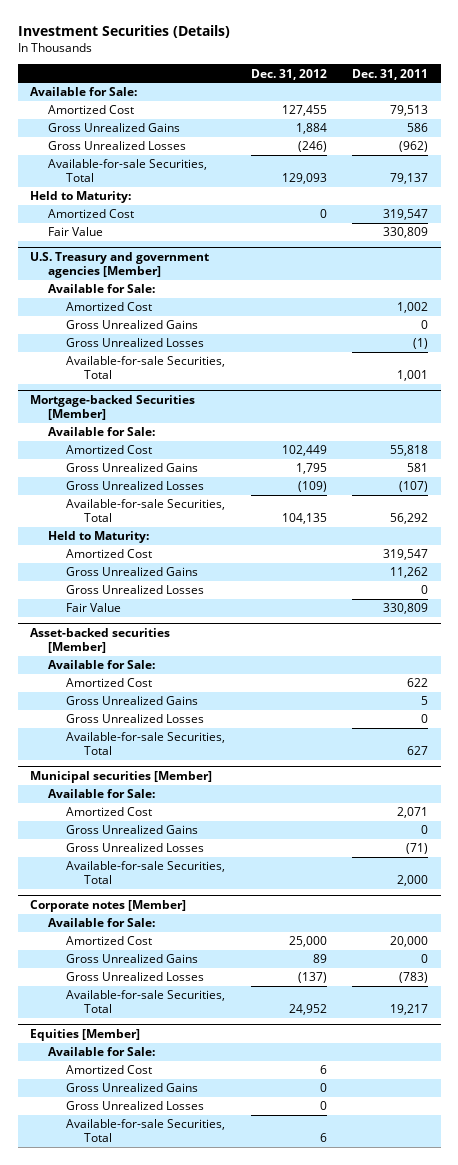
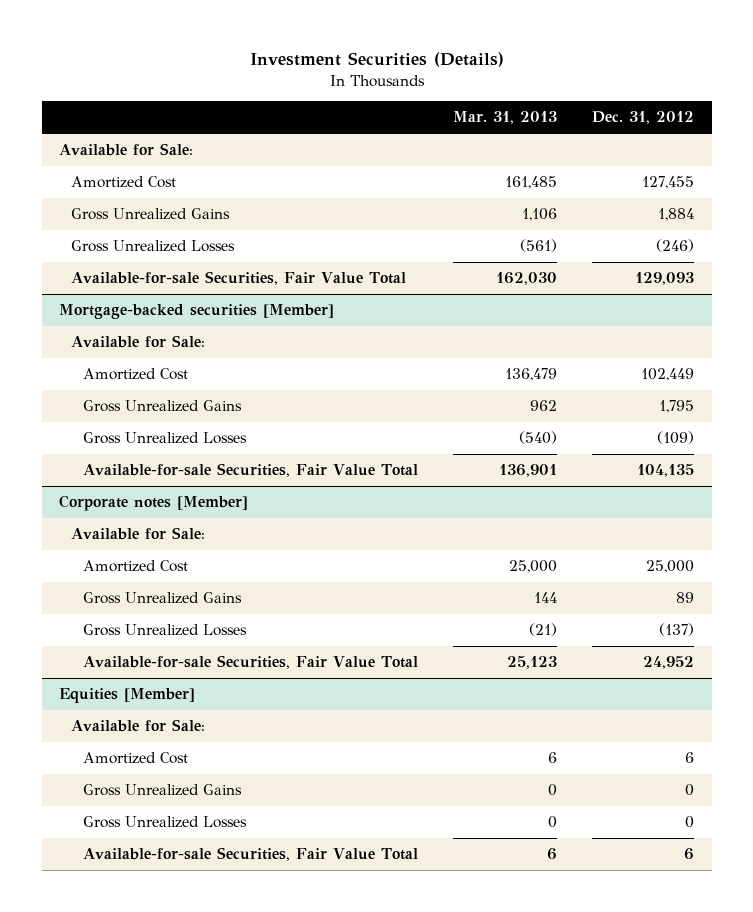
[352,68,429,80] Dec. 31, 2011 -> none
none -> [452,111,557,125] Mar. 31, 2013
[30,191,132,204] Held to Maturity: -> none
[48,209,135,219] Amortized Cost -> none
[48,227,104,237] Fair Value -> none
[30,252,210,278] U.S. Treasury and government agencies [Member] -> none
[48,284,156,294] Available for Sale: -> none
[66,302,153,312] Amortized Cost -> none
[66,320,199,330] Gross Unrealized Gains -> none
[66,338,205,348] Gross Unrealized Losses -> none
[66,356,226,380] Available-for-sale Securities, Total -> none
[48,159,208,183] Available-for-sale Securities, Total -> [70,271,406,286] Available-for-sale Securities, Fair Value Total
[30,395,196,420] Mortgage-backed Securities [Member] -> [59,304,335,320] Mortgage-backed securities [Member]
[48,531,150,544] Held to Maturity: -> none
[66,549,153,559] Amortized Cost -> none
[66,567,199,577] Gross Unrealized Gains -> none
[66,585,205,595] Gross Unrealized Losses -> none
[66,603,122,613] Fair Value -> none
[30,628,171,653] Asset-backed securities [Member] -> none
[48,660,156,670] Available for Sale: -> none
[66,678,153,688] Amortized Cost -> none
[66,696,199,706] Gross Unrealized Gains -> none
[66,714,205,724] Gross Unrealized Losses -> none
[66,732,226,756] Available-for-sale Securities, Total -> none
[30,771,213,784] Municipal securities [Member] -> none
[48,789,156,799] Available for Sale: -> none
[66,807,153,817] Amortized Cost -> none
[66,825,199,835] Gross Unrealized Gains -> none
[66,843,205,853] Gross Unrealized Losses -> none
[66,861,226,885] Available-for-sale Securities, Total -> none
[66,499,226,523] Available-for-sale Securities, Total -> [82,463,418,478] Available-for-sale Securities, Fair Value Total
[66,990,226,1014] Available-for-sale Securities, Total -> [82,655,418,670] Available-for-sale Securities, Fair Value Total
[66,1119,226,1143] Available-for-sale Securities, Total -> [82,847,418,862] Available-for-sale Securities, Fair Value Total

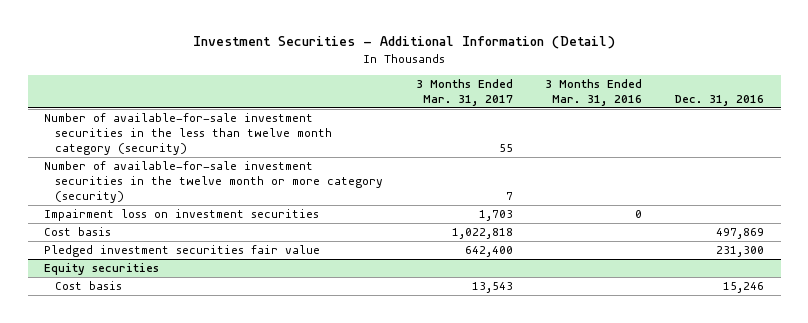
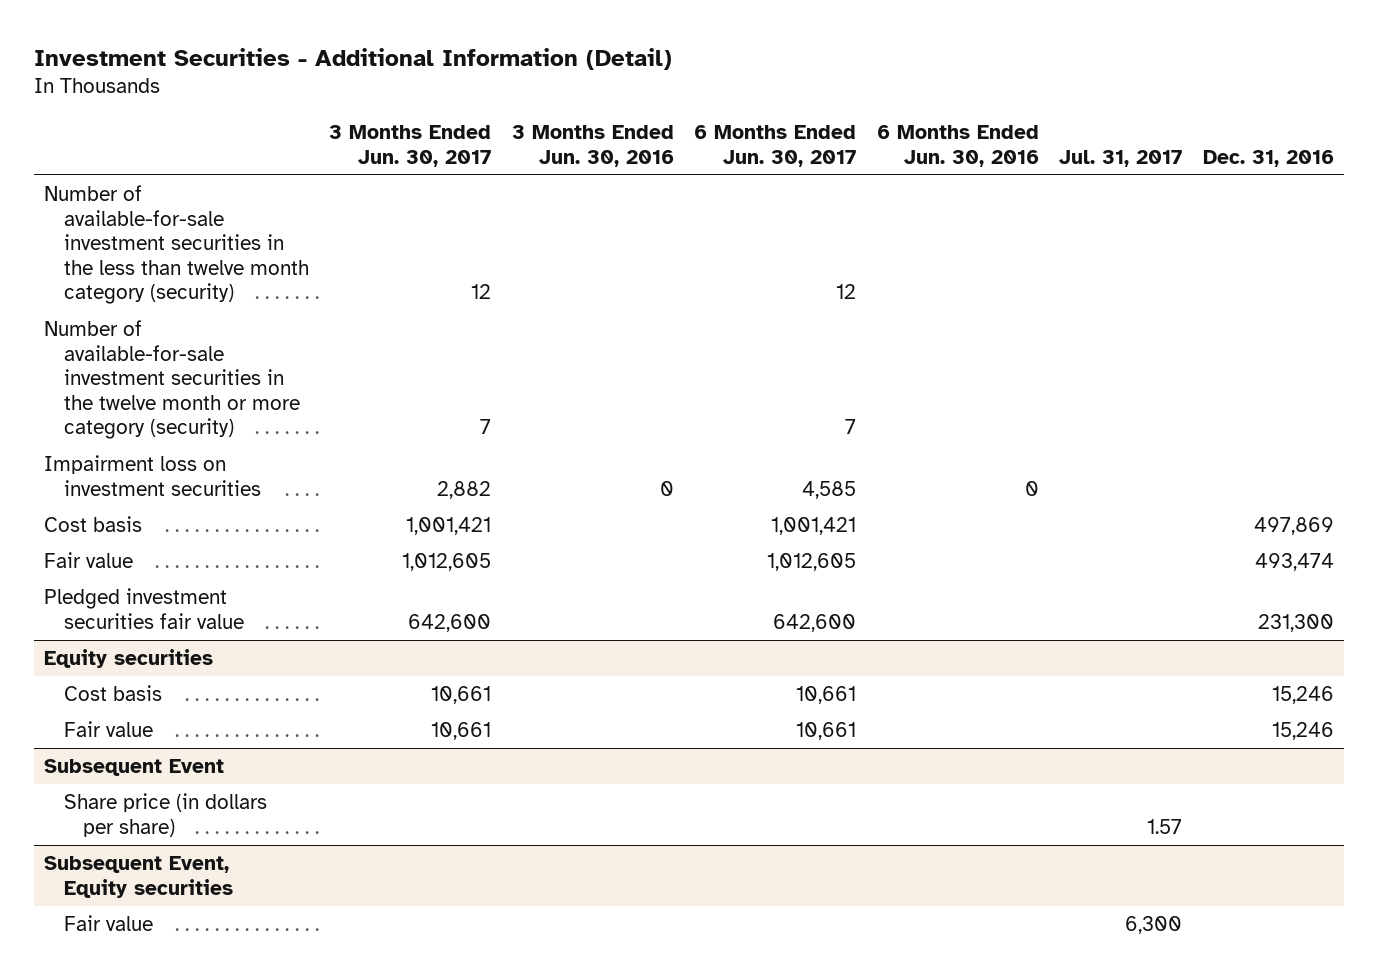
[415,78,513,106] 3 Months Ended Mar. 31, 2017 -> none
[545,78,643,106] 3 Months Ended Mar. 31, 2016 -> none
none -> [329,125,492,167] 3 Months Ended Jun. 30, 2017
none -> [511,125,674,167] 3 Months Ended Jun. 30, 2016
none -> [694,125,857,167] 6 Months Ended Jun. 30, 2017
none -> [876,125,1039,167] 6 Months Ended Jun. 30, 2016
none -> [1059,149,1183,167] Jul. 31, 2017
none -> [44,552,134,569] Fair value
none -> [63,721,153,738] Fair value
none -> [44,759,225,777] Subsequent Event
none -> [63,793,267,837] Share price (in dollars per share)
none -> [44,856,233,898] Subsequent Event, Equity securities
none -> [63,915,153,932] Fair value

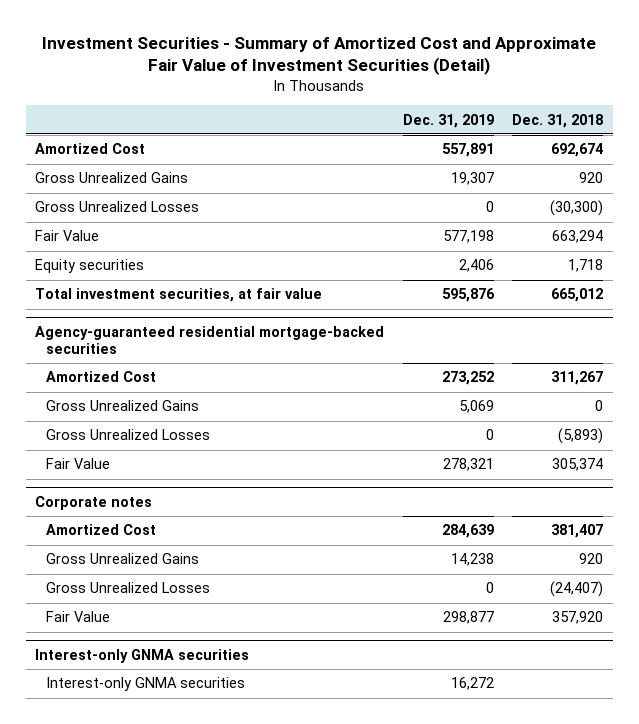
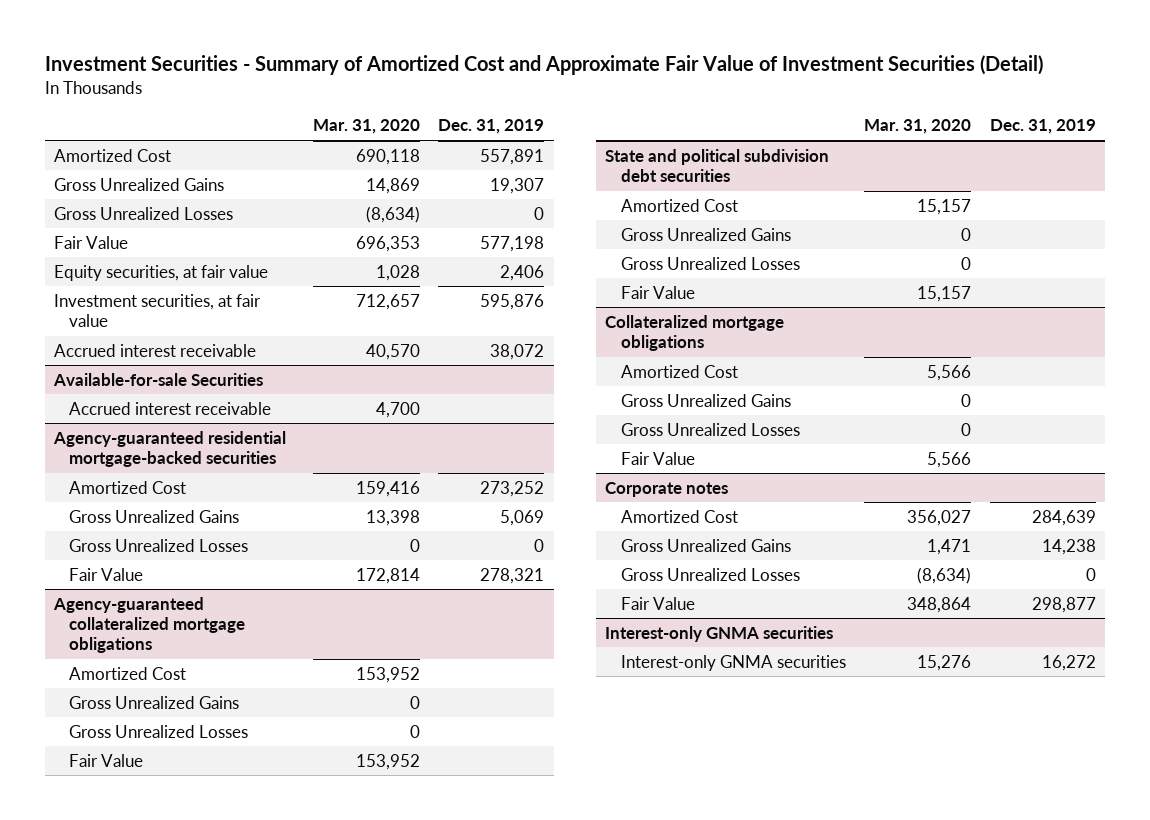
[512,113,604,128] Dec. 31, 2018 -> none
none -> [312,119,420,135] Mar. 31, 2020
[35,259,145,274] Equity securities -> [53,264,268,281] Equity securities, at fair value
[35,288,323,303] Total investment securities, at fair value -> [53,293,261,327] Investment securities, at fair value
none -> [53,343,256,357] Accrued interest receivable
none -> [52,372,263,386] Available-for-sale Securities
none -> [69,401,272,415] Accrued interest receivable
none -> [52,596,246,653] Agency-guaranteed collateralized mortgage obligations
none -> [69,666,187,680] Amortized Cost
none -> [69,695,240,709] Gross Unrealized Gains
none -> [69,724,249,738] Gross Unrealized Losses
none -> [69,753,144,767] Fair Value
none -> [605,148,830,182] State and political subdivision debt securities
none -> [620,198,738,212] Amortized Cost
none -> [620,227,791,241] Gross Unrealized Gains
none -> [620,256,800,270] Gross Unrealized Losses
none -> [620,285,695,299] Fair Value
none -> [605,314,785,351] Collateralized mortgage obligations
none -> [620,364,738,378] Amortized Cost
none -> [620,393,791,407] Gross Unrealized Gains
none -> [620,422,800,436] Gross Unrealized Losses
none -> [620,451,695,465] Fair Value

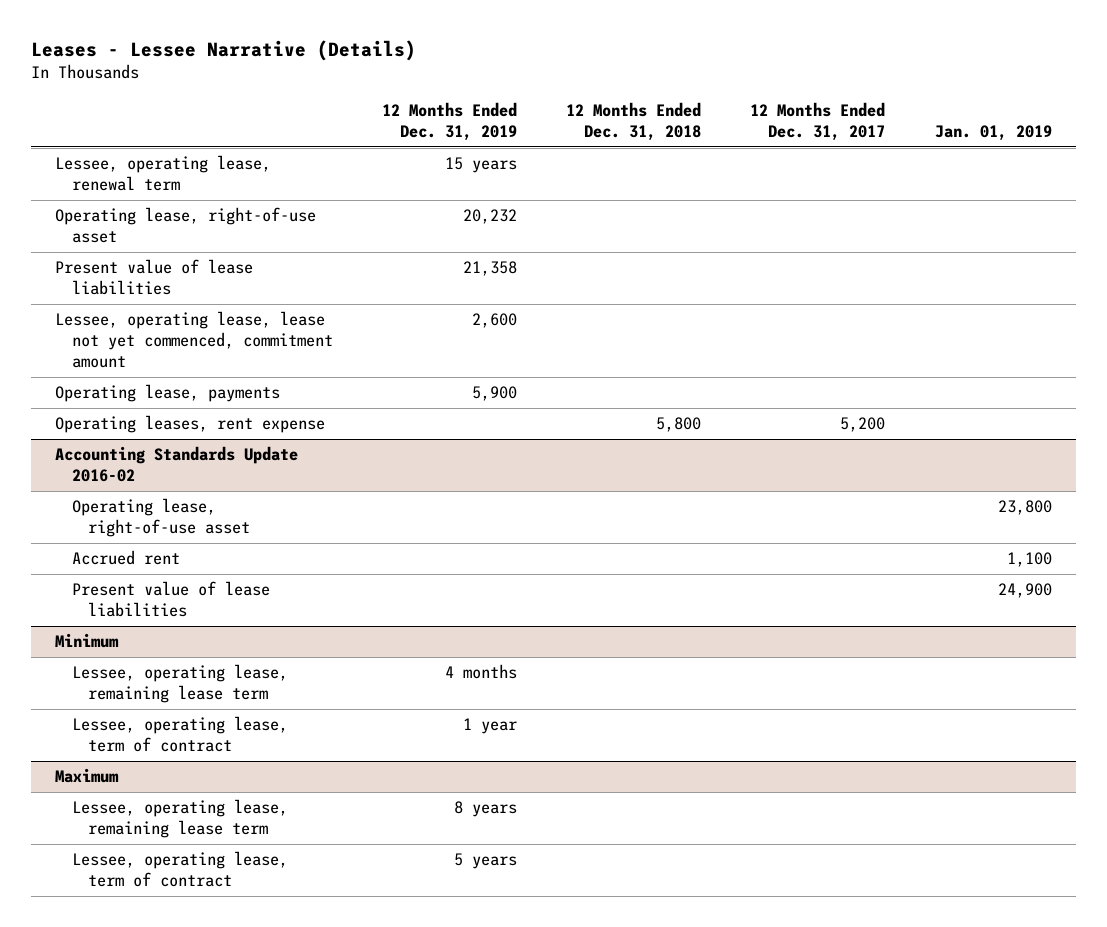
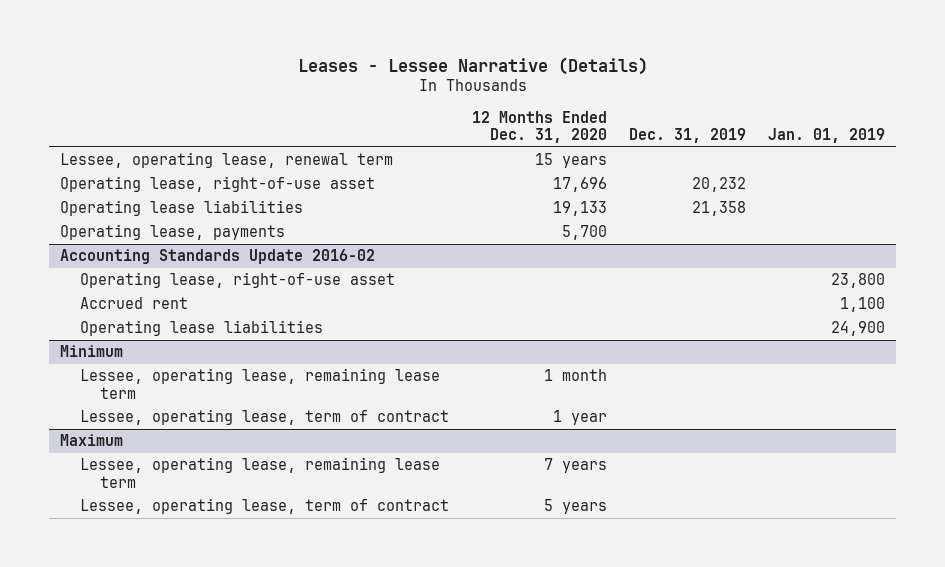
[381,102,517,142] 12 Months Ended Dec. 31, 2019 -> none
[566,102,702,142] 12 Months Ended Dec. 31, 2018 -> none
[750,102,886,142] 12 Months Ended Dec. 31, 2017 -> none
none -> [471,110,607,143] 12 Months Ended Dec. 31, 2020
none -> [628,127,746,143] Dec. 31, 2019
[55,311,333,369] Lessee, operating lease, lease not yet commenced, commitment amount -> none
[55,259,254,296] Present value of lease liabilities -> [60,200,304,217] Operating lease liabilities
[55,415,326,434] Operating leases, rent expense -> none
[71,581,270,618] Present value of lease liabilities -> [80,320,324,337] Operating lease liabilities

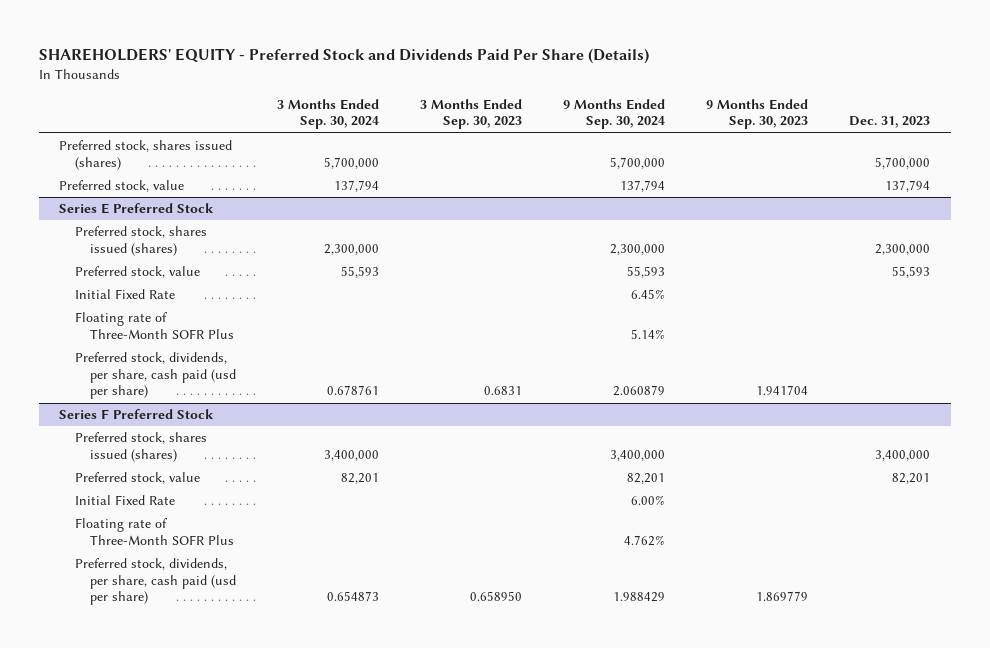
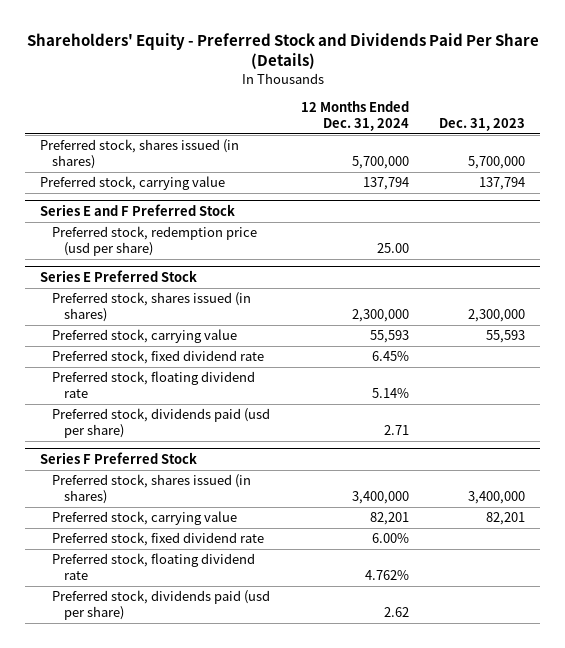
[38,48,649,65] SHAREHOLDERS' EQUITY - Preferred Stock and Dividends Paid Per Share (Details) -> [26,32,539,69] Shareholders' Equity - Preferred Stock and Dividends Paid Per Share (Details)
[276,98,379,130] 3 Months Ended Sep. 30, 2024 -> none
[419,98,522,130] 3 Months Ended Sep. 30, 2023 -> none
[563,98,666,130] 9 Months Ended Sep. 30, 2024 -> none
[706,98,809,130] 9 Months Ended Sep. 30, 2023 -> none
none -> [300,100,409,131] 12 Months Ended Dec. 31, 2024
[59,140,233,170] Preferred stock, shares issued (shares) -> [40,139,240,170] Preferred stock, shares issued (in shares)
[59,180,185,193] Preferred stock, value -> [40,176,226,191] Preferred stock, carrying value
none -> [40,204,236,217] Series E and F Preferred Stock
none -> [52,226,258,257] Preferred stock, redemption price (usd per share)
[74,226,207,256] Preferred stock, shares issued (shares) -> [52,292,252,323] Preferred stock, shares issued (in shares)
[74,266,200,279] Preferred stock, value -> [52,329,238,344] Preferred stock, carrying value
[74,289,175,300] Initial Fixed Rate -> [52,350,265,365] Preferred stock, fixed dividend rate
[74,312,234,339] Floating rate of Three-Month SOFR Plus -> [52,371,256,399] Preferred stock, floating dividend rate
[74,352,236,400] Preferred stock, dividends, per share, cash paid (usd per share) -> [52,408,271,439] Preferred stock, dividends paid (usd per share)
[74,432,207,462] Preferred stock, shares issued (shares) -> [52,474,252,505] Preferred stock, shares issued (in shares)
[74,472,200,485] Preferred stock, value -> [52,511,238,526] Preferred stock, carrying value
[74,495,175,506] Initial Fixed Rate -> [52,532,265,547] Preferred stock, fixed dividend rate
[74,518,234,545] Floating rate of Three-Month SOFR Plus -> [52,553,256,581] Preferred stock, floating dividend rate
[74,558,236,606] Preferred stock, dividends, per share, cash paid (usd per share) -> [52,590,271,621] Preferred stock, dividends paid (usd per share)

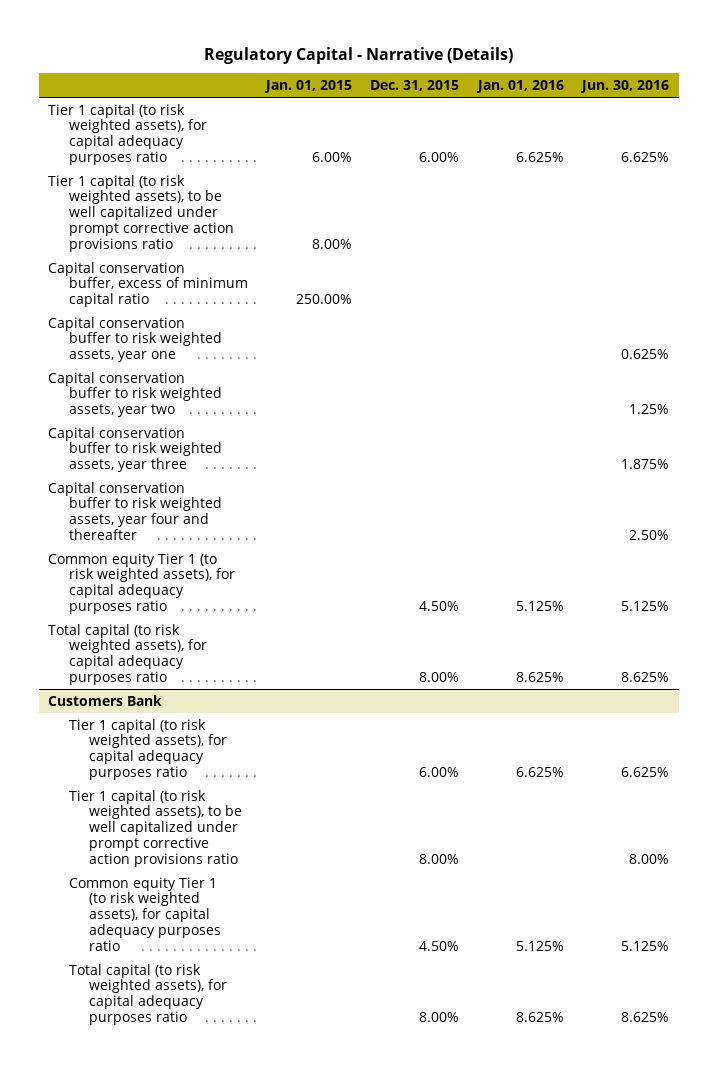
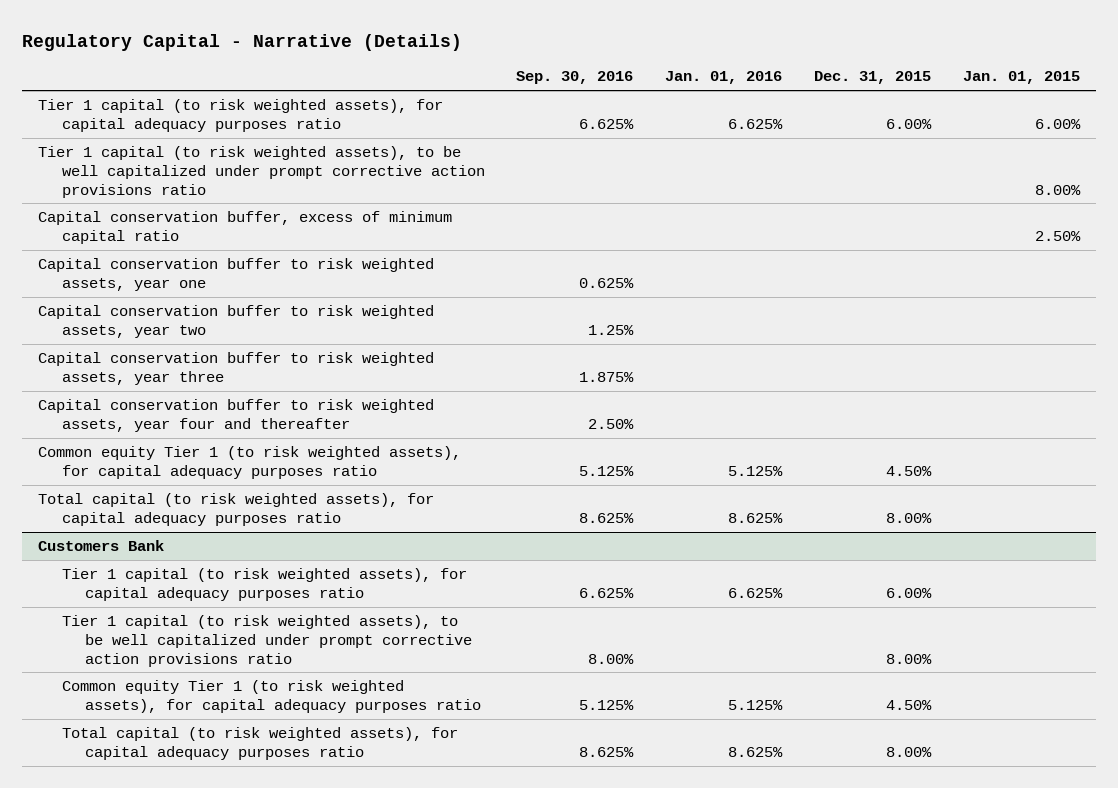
[580,80,670,94] Jun. 30, 2016 -> none
none -> [516,71,634,85] Sep. 30, 2016
[296,294,353,305] 250.00% -> [1034,230,1081,241] 2.50%

